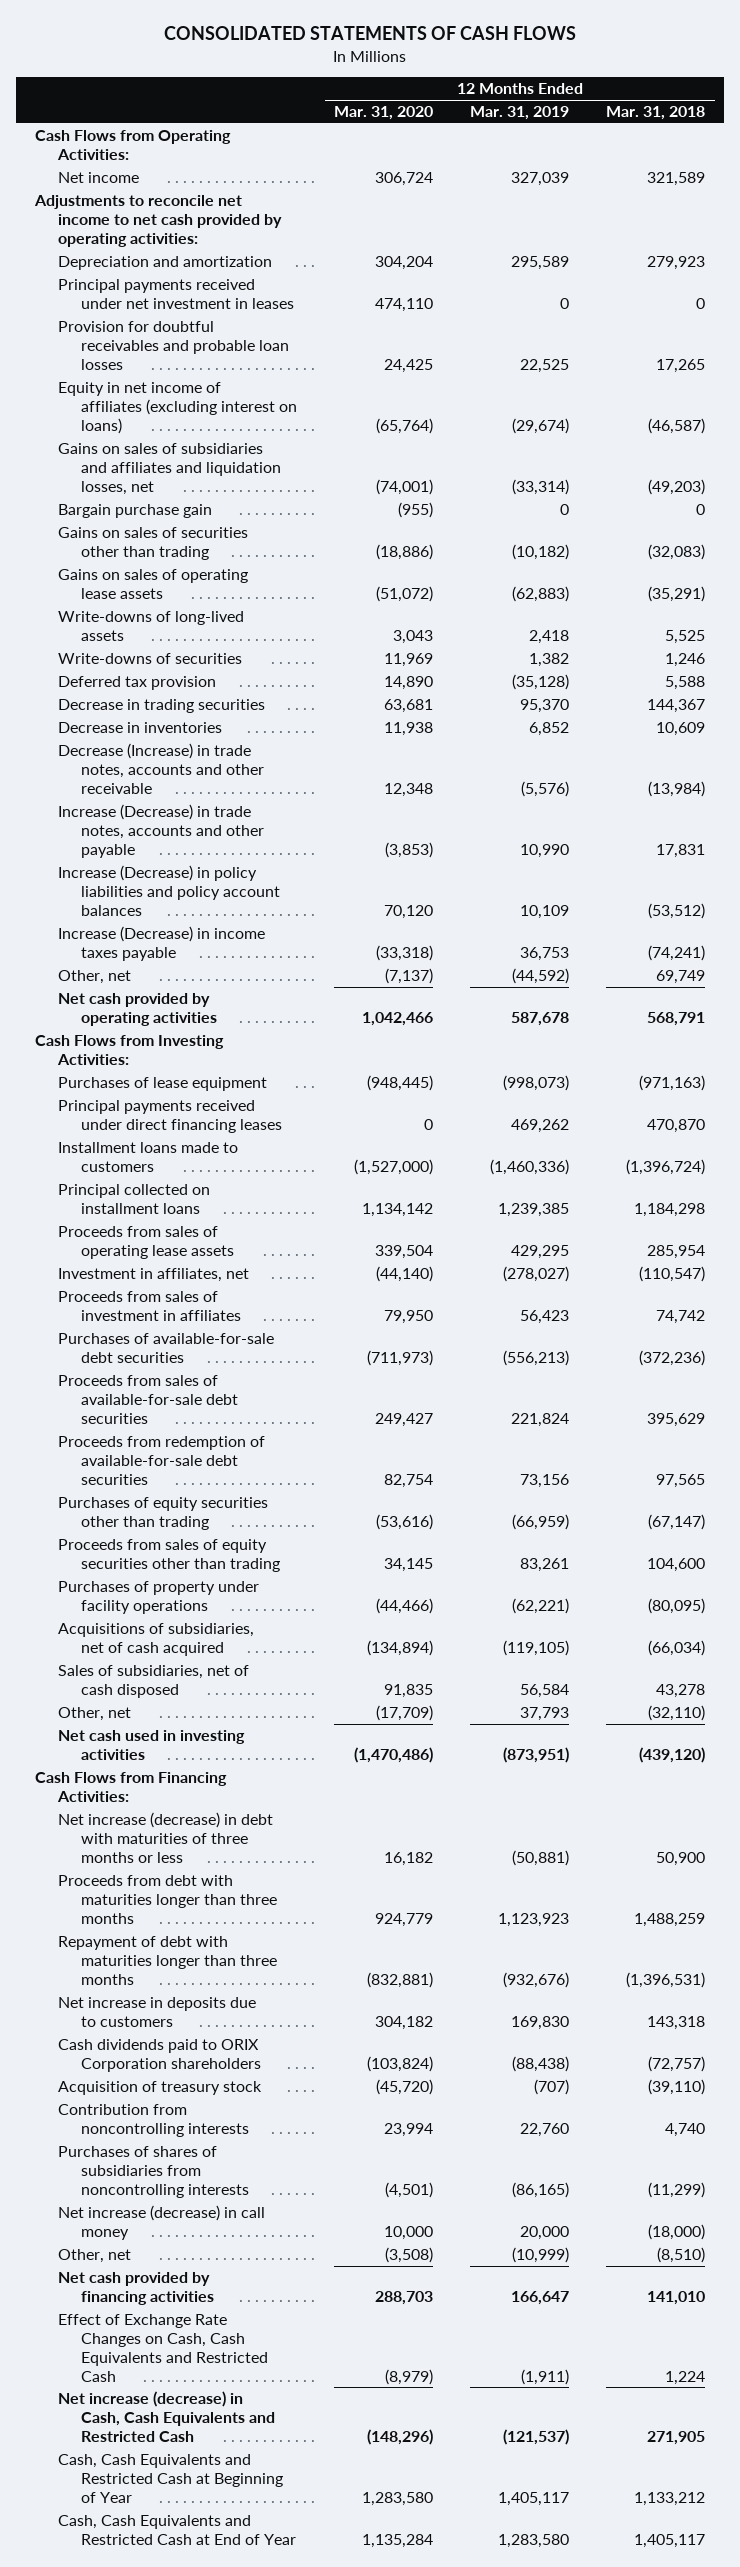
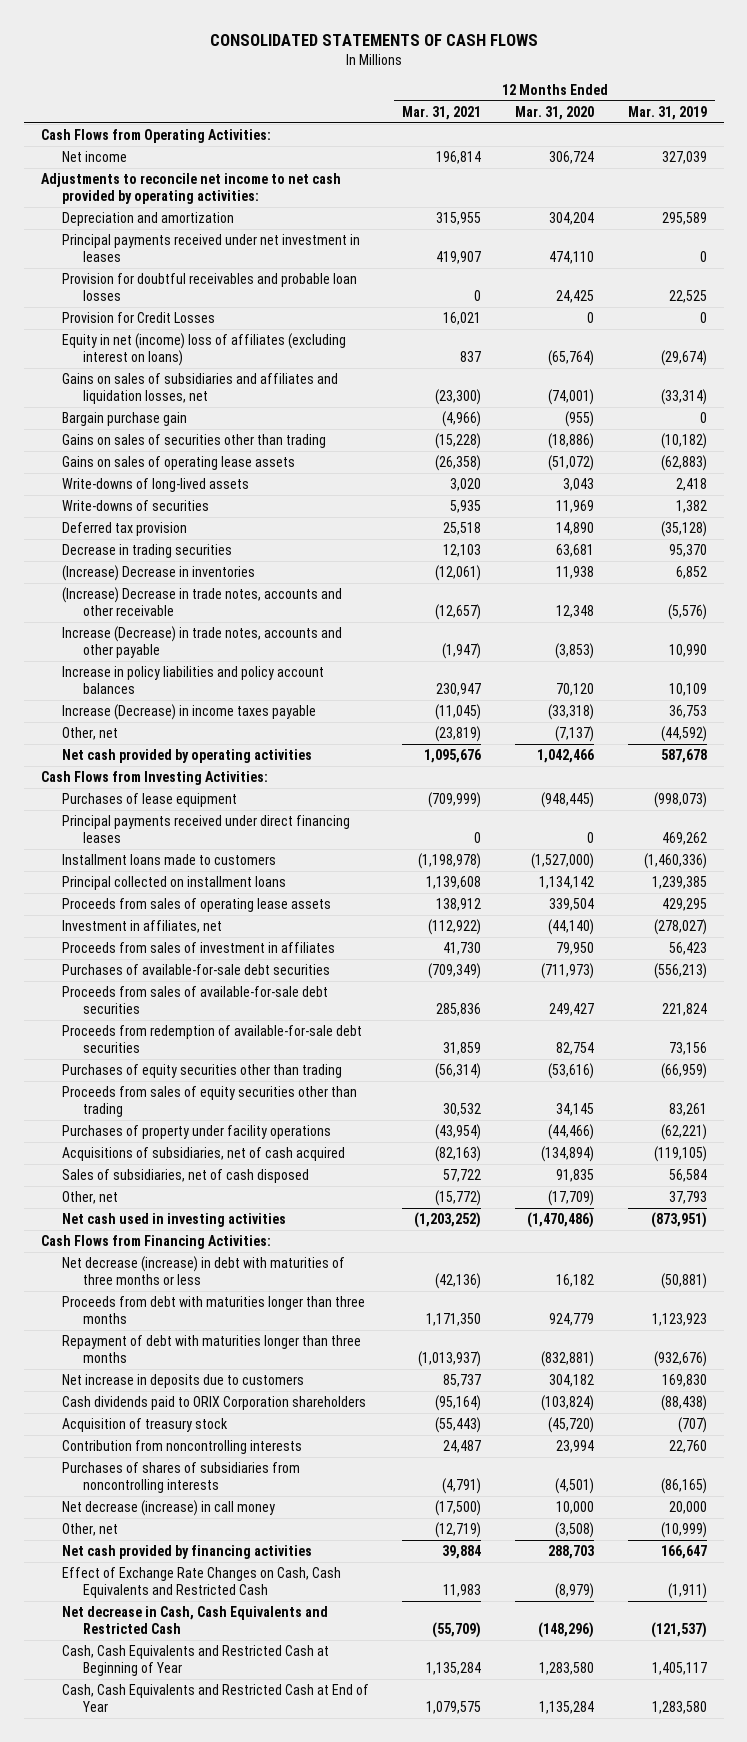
[606,106,706,121] Mar. 31, 2018 -> none
none -> [402,105,482,120] Mar. 31, 2021
none -> [61,311,215,323] Provision for Credit Losses
[57,382,297,434] Equity in net income of affiliates (excluding interest on loans) -> [61,332,346,366] Equity in net (income) loss of affiliates (excluding interest on loans)
[57,722,222,734] Decrease in inventories -> [61,564,255,581] (Increase) Decrease in inventories
[57,743,264,794] Decrease (Increase) in trade notes, accounts and other receivable -> [61,586,342,616] (Increase) Decrease in trade notes, accounts and other receivable
[57,865,280,916] Increase (Decrease) in policy liabilities and policy account balances -> [61,665,324,694] Increase in policy liabilities and policy account balances
[57,1812,273,1863] Net increase (decrease) in debt with maturities of three months or less -> [61,1255,345,1285] Net decrease (increase) in debt with maturities of three months or less
[57,2205,265,2240] Net increase (decrease) in call money -> [61,1499,275,1516] Net decrease (increase) in call money
[57,2391,275,2442] Net increase (decrease) in Cash, Cash Equivalents and Restricted Cash -> [61,1605,328,1634] Net decrease in Cash, Cash Equivalents and Restricted Cash

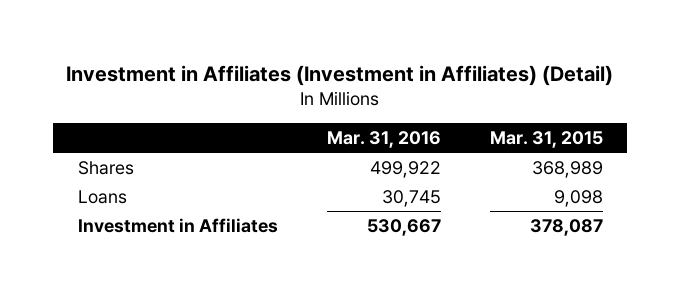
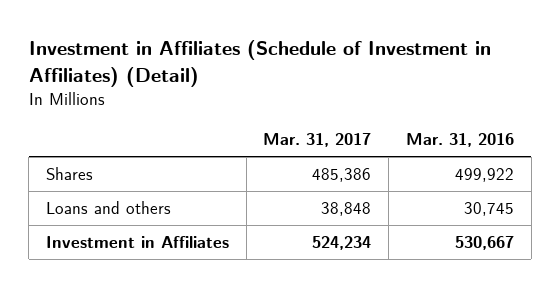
[66,64,614,86] Investment in Affiliates (Investment in Affiliates) (Detail) -> [28,40,491,87] Investment in Affiliates (Schedule of Investment in Affiliates) (Detail)
[489,130,603,148] Mar. 31, 2015 -> none
none -> [263,132,372,147] Mar. 31, 2017
[77,189,127,204] Loans -> [45,201,171,215] Loans and others

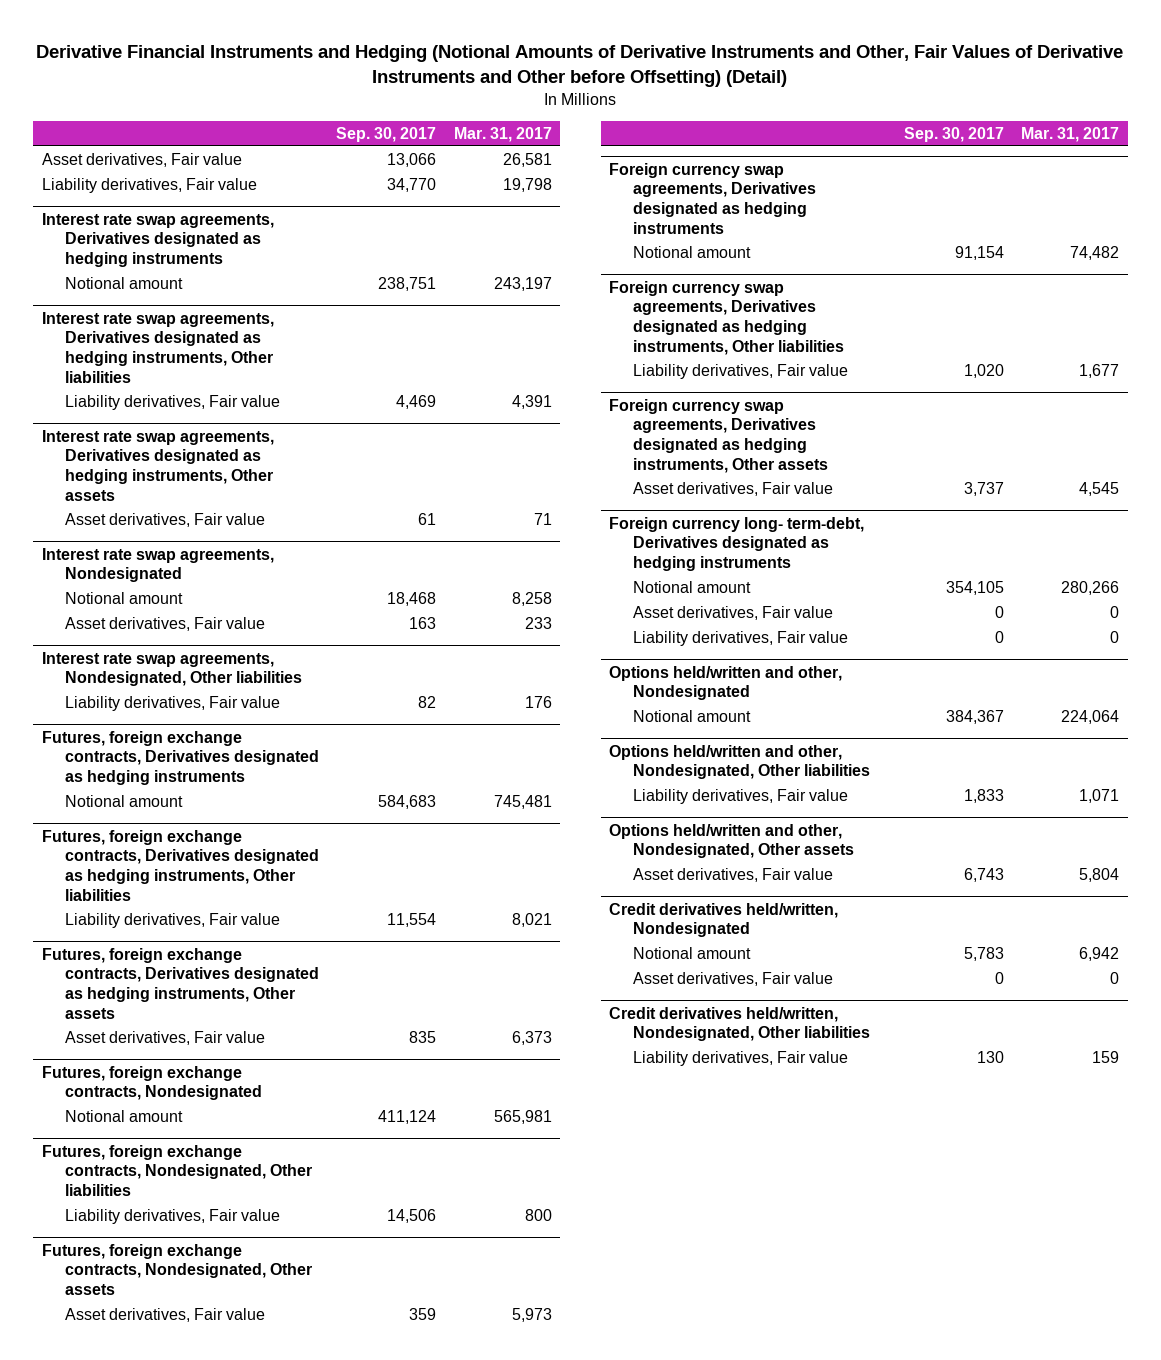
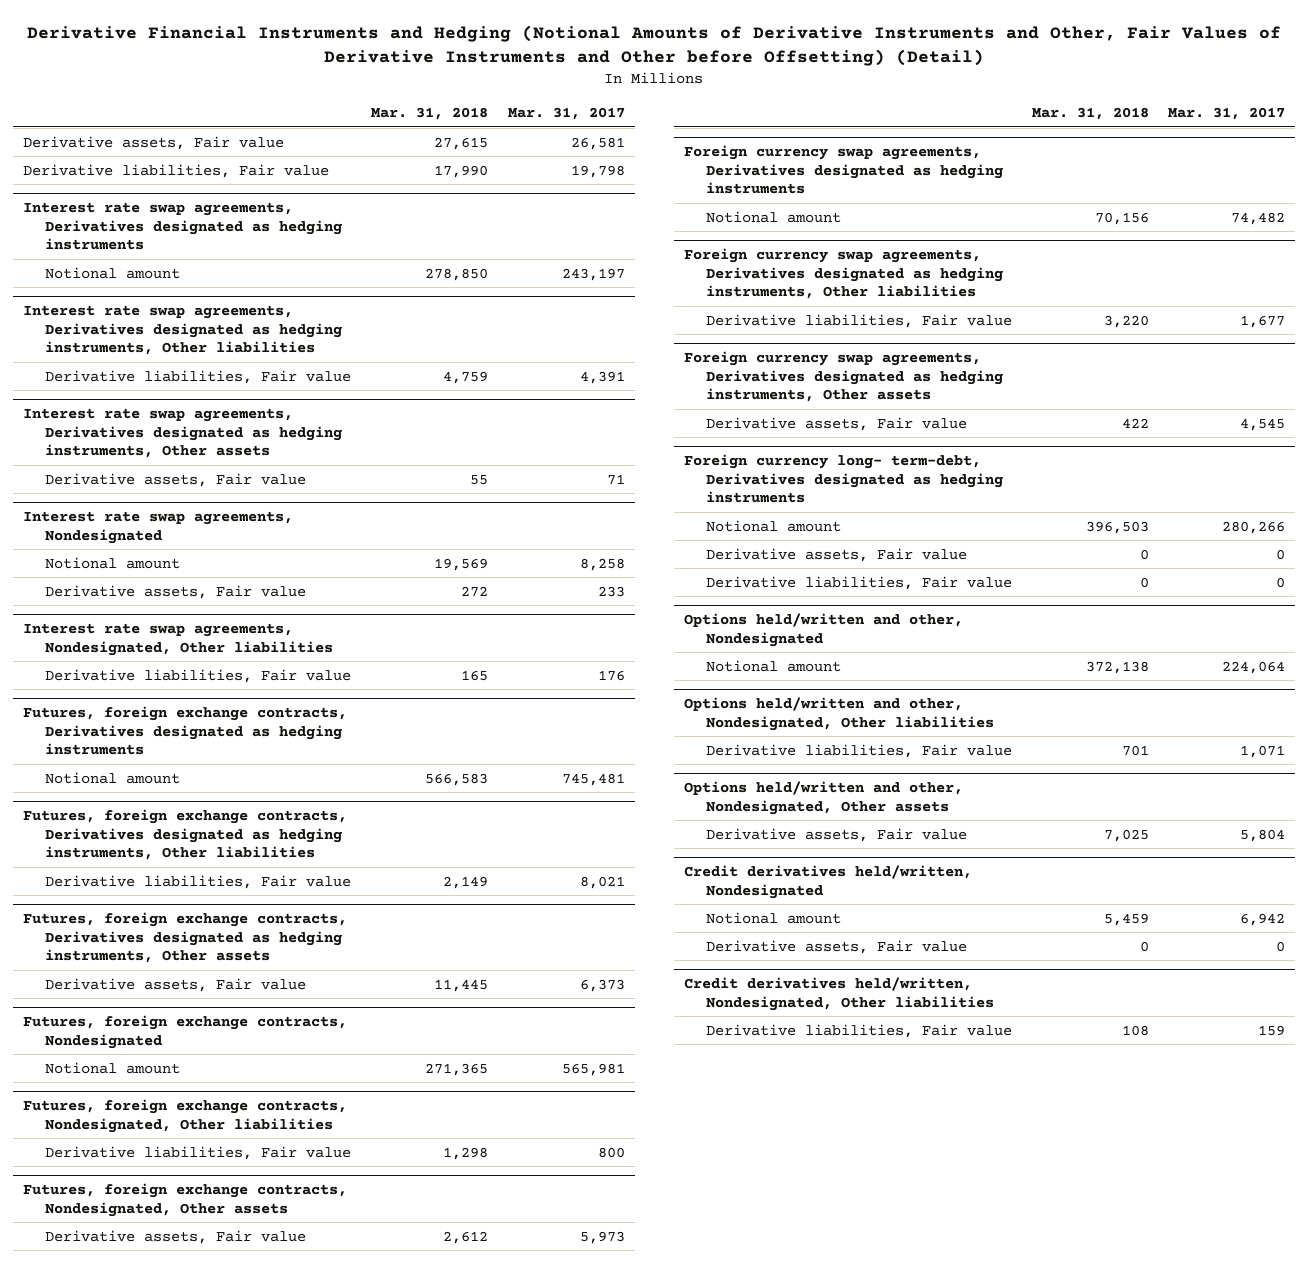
[336,126,437,142] Sep. 30, 2017 -> none
none -> [371,107,489,121] Mar. 31, 2018
[41,152,242,167] Asset derivatives, Fair value -> [23,135,285,150] Derivative assets, Fair value
[41,177,257,193] Liability derivatives, Fair value -> [23,163,330,178] Derivative liabilities, Fair value
[65,394,281,410] Liability derivatives, Fair value -> [45,369,352,384] Derivative liabilities, Fair value
[65,512,266,527] Asset derivatives, Fair value -> [45,472,307,487] Derivative assets, Fair value
[65,616,266,631] Asset derivatives, Fair value -> [45,584,307,599] Derivative assets, Fair value
[65,695,281,711] Liability derivatives, Fair value -> [45,668,352,683] Derivative liabilities, Fair value
[65,912,281,928] Liability derivatives, Fair value -> [45,874,352,889] Derivative liabilities, Fair value
[65,1030,266,1045] Asset derivatives, Fair value -> [45,977,307,992] Derivative assets, Fair value
[65,1208,281,1224] Liability derivatives, Fair value -> [45,1145,352,1160] Derivative liabilities, Fair value
[65,1307,266,1322] Asset derivatives, Fair value -> [45,1229,307,1244] Derivative assets, Fair value
[632,363,848,379] Liability derivatives, Fair value -> [705,313,1012,328] Derivative liabilities, Fair value
[632,481,833,496] Asset derivatives, Fair value -> [705,416,967,431] Derivative assets, Fair value
[632,605,833,620] Asset derivatives, Fair value -> [705,547,967,562] Derivative assets, Fair value
[632,630,848,646] Liability derivatives, Fair value -> [705,575,1012,590] Derivative liabilities, Fair value
[632,788,848,804] Liability derivatives, Fair value -> [705,743,1012,758] Derivative liabilities, Fair value
[632,867,833,882] Asset derivatives, Fair value -> [705,827,967,842] Derivative assets, Fair value
[632,971,833,986] Asset derivatives, Fair value -> [705,939,967,954] Derivative assets, Fair value
[632,1050,848,1066] Liability derivatives, Fair value -> [705,1023,1012,1038] Derivative liabilities, Fair value

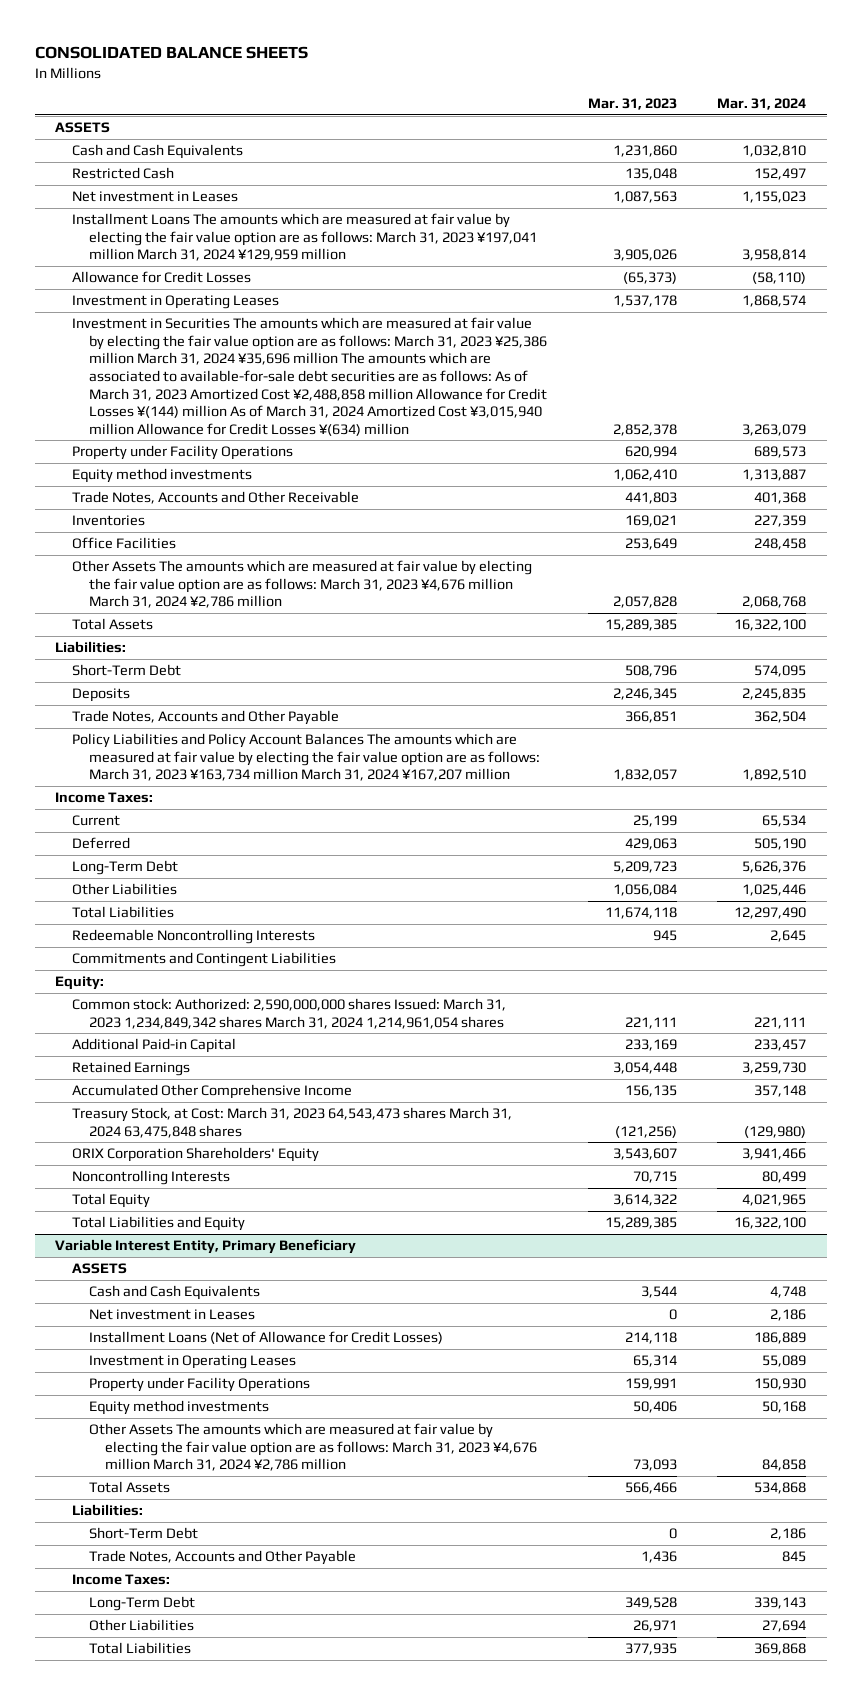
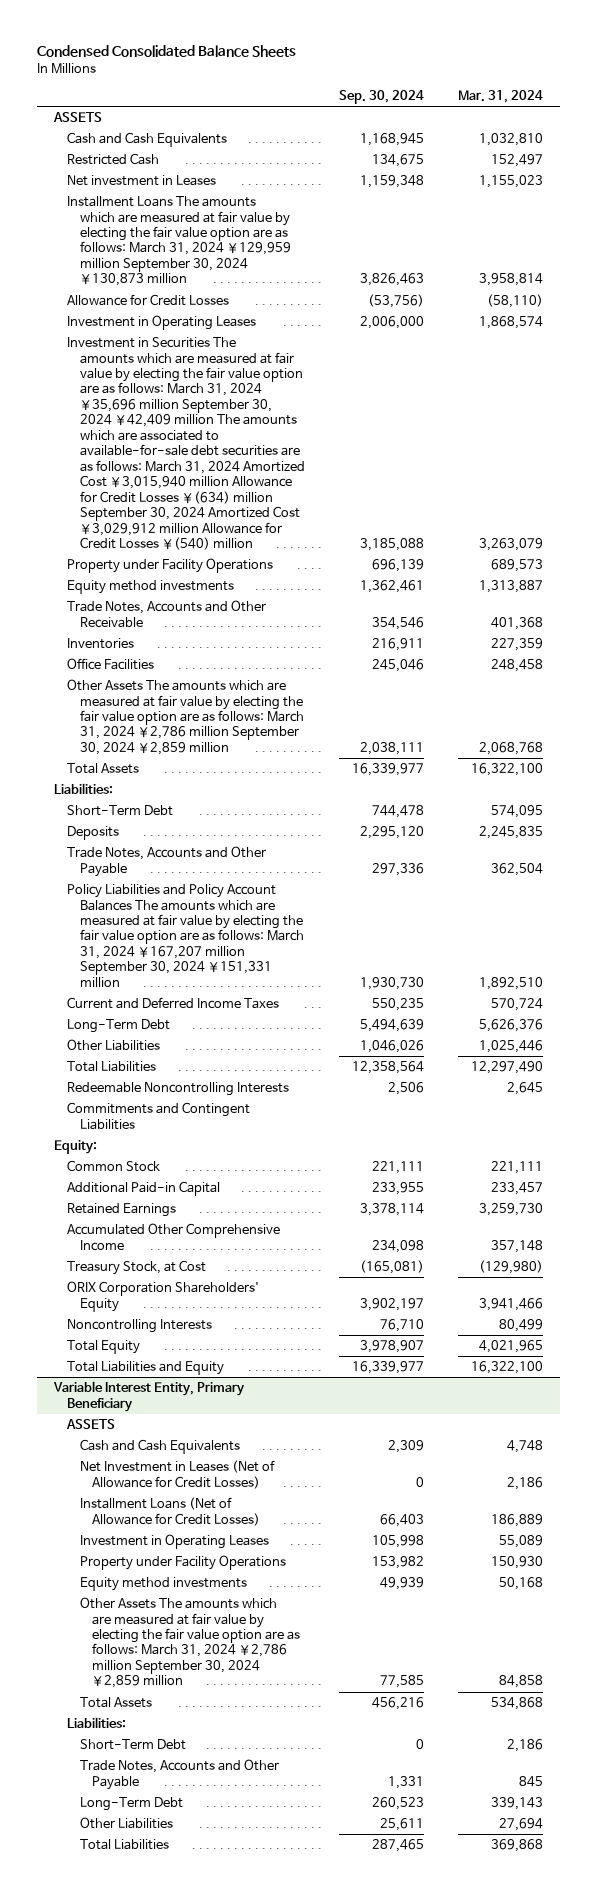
[34,45,308,59] CONSOLIDATED BALANCE SHEETS -> [37,45,297,58] Condensed Consolidated Balance Sheets
[587,98,677,111] Mar. 31, 2023 -> none
none -> [338,90,424,105] Sep. 30, 2024
[72,213,537,262] Installment Loans The amounts which are measured at fair value by electing the fair value option are as follows: March 31, 2023 ¥197,041 million March 31, 2024 ¥129,959 million -> [66,196,291,287] Installment Loans The amounts which are measured at fair value by electing the fair value option are as follows: March 31, 2024 ¥129,959 million September 30, 2024 ¥130,873 million
[72,317,547,436] Investment in Securities The amounts which are measured at fair value by electing the fair value option are as follows: March 31, 2023 ¥25,386 million March 31, 2024 ¥35,696 million The amounts which are associated to available-for-sale debt securities are as follows: As of March 31, 2023 Amortized Cost ¥2,488,858 million Allowance for Credit Losses ¥(144) million As of March 31, 2024 Amortized Cost ¥3,015,940 million Allowance for Credit Losses ¥(634) million -> [66,337,305,550] Investment in Securities The amounts which are measured at fair value by electing the fair value option are as follows: March 31, 2024 ¥35,696 million September 30, 2024 ¥42,409 million The amounts which are associated to available-for-sale debt securities are as follows: March 31, 2024 Amortized Cost ¥3,015,940 million Allowance for Credit Losses ¥(634) million September 30, 2024 Amortized Cost ¥3,029,912 million Allowance for Credit Losses ¥(540) million
[72,560,533,609] Other Assets The amounts which are measured at fair value by electing the fair value option are as follows: March 31, 2023 ¥4,676 million March 31, 2024 ¥2,786 million -> [66,679,304,755] Other Assets The amounts which are measured at fair value by electing the fair value option are as follows: March 31, 2024 ¥2,786 million September 30, 2024 ¥2,859 million
[55,792,154,804] Income Taxes: -> none
[72,815,121,827] Current -> none
[72,733,540,782] Policy Liabilities and Policy Account Balances The amounts which are measured at fair value by electing the fair value option are as follows: March 31, 2023 ¥163,734 million March 31, 2024 ¥167,207 million -> [66,884,304,987] Policy Liabilities and Policy Account Balances The amounts which are measured at fair value by electing the fair value option are as follows: March 31, 2024 ¥167,207 million September 30, 2024 ¥151,331 million
[72,837,131,850] Deferred -> [66,997,279,1010] Current and Deferred Income Taxes
[754,838,807,851] 505,190 -> [490,998,543,1012] 570,724
[72,998,507,1029] Common stock: Authorized: 2,590,000,000 shares Issued: March 31, 2023 1,234,849,342 shares March 31, 2024 1,214,961,054 shares -> [66,1160,160,1173] Common Stock
[72,1107,513,1138] Treasury Stock, at Cost: March 31, 2023 64,543,473 shares March 31, 2024 63,475,848 shares -> [66,1260,206,1276] Treasury Stock, at Cost
[88,1309,255,1321] Net investment in Leases -> [79,1460,275,1489] Net Investment in Leases (Net of Allowance for Credit Losses)
[88,1423,538,1472] Other Assets The amounts which are measured at fair value by electing the fair value option are as follows: March 31, 2023 ¥4,676 million March 31, 2024 ¥2,786 million -> [79,1597,301,1689] Other Assets The amounts which are measured at fair value by electing the fair value option are as follows: March 31, 2024 ¥2,786 million September 30, 2024 ¥2,859 million
[72,1574,171,1586] Income Taxes: -> none

